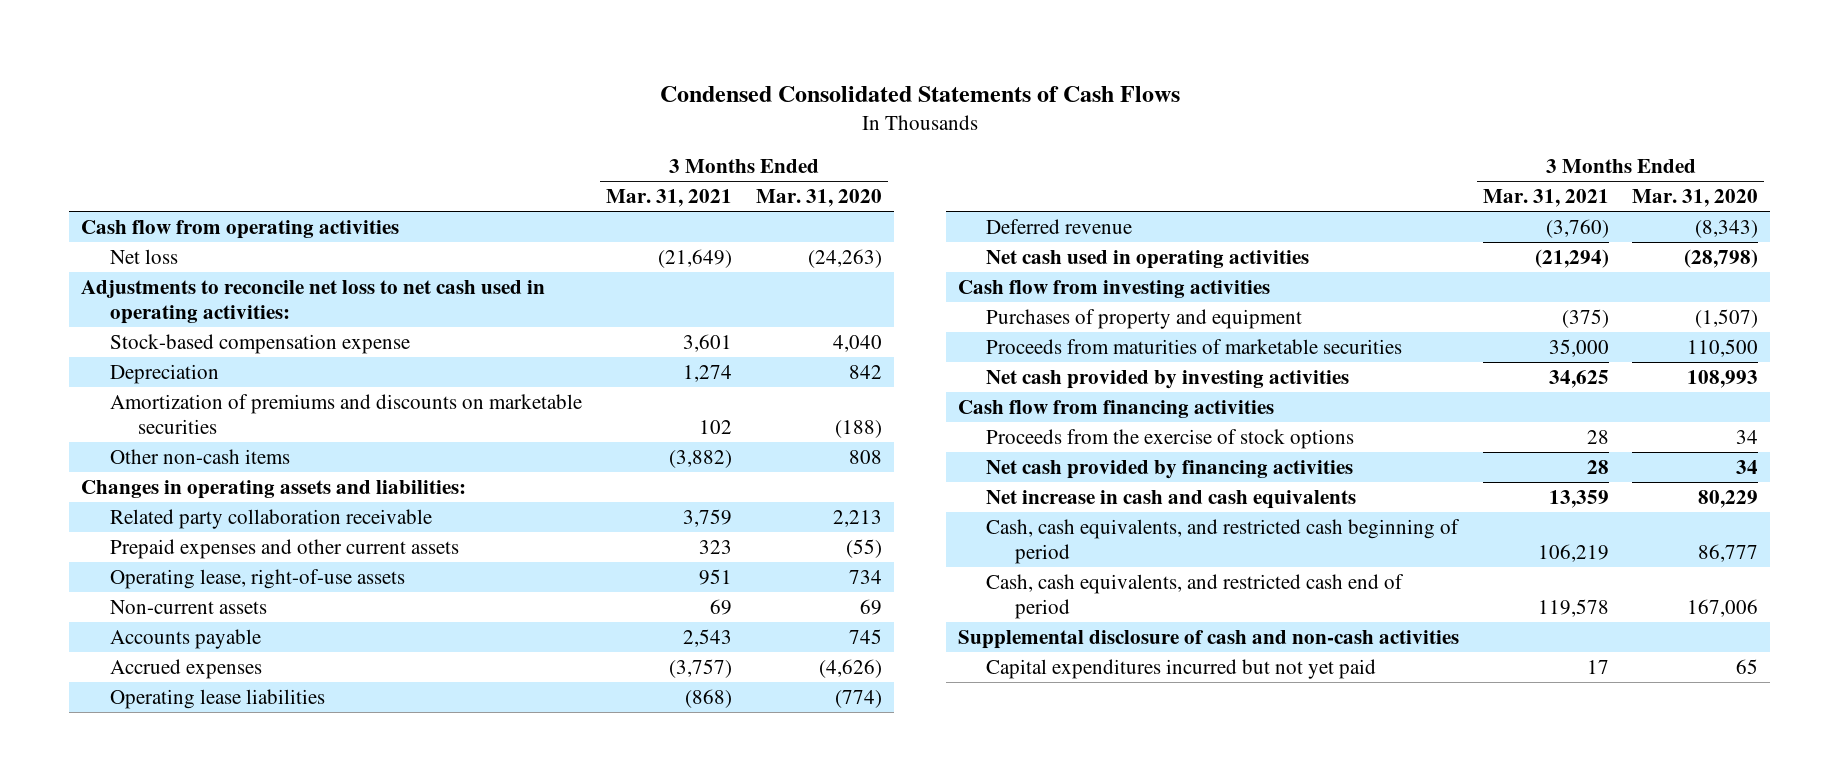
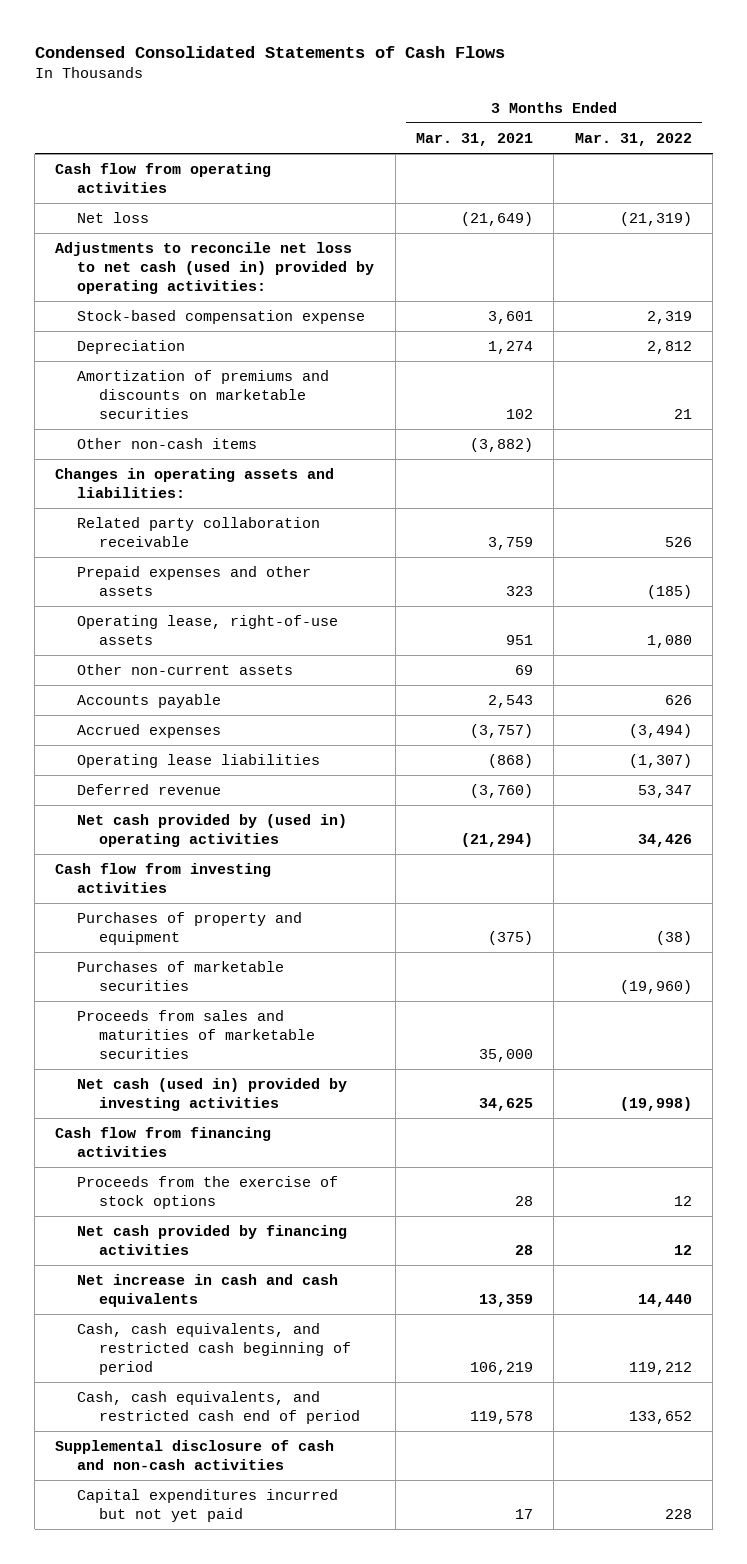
[755,189,882,208] Mar. 31, 2020 -> none
none -> [574,132,692,146] Mar. 31, 2022
[81,280,546,324] Adjustments to reconcile net loss to net cash used in operating activities: -> [55,242,375,295] Adjustments to reconcile net loss to net cash (used in) provided by operating activities:
[109,539,459,560] Prepaid expenses and other current assets -> [77,566,312,597] Prepaid expenses and other assets
[109,600,267,615] Non-current assets -> [77,664,294,676] Other non-current assets
[986,250,1310,270] Net cash used in operating activities -> [77,814,348,848] Net cash provided by (used in) operating activities
none -> [77,961,285,992] Purchases of marketable securities
[986,339,1403,355] Proceeds from maturities of marketable securities -> [77,1010,315,1060] Proceeds from sales and maturities of marketable securities
[986,370,1350,390] Net cash provided by investing activities -> [77,1078,348,1112] Net cash (used in) provided by investing activities

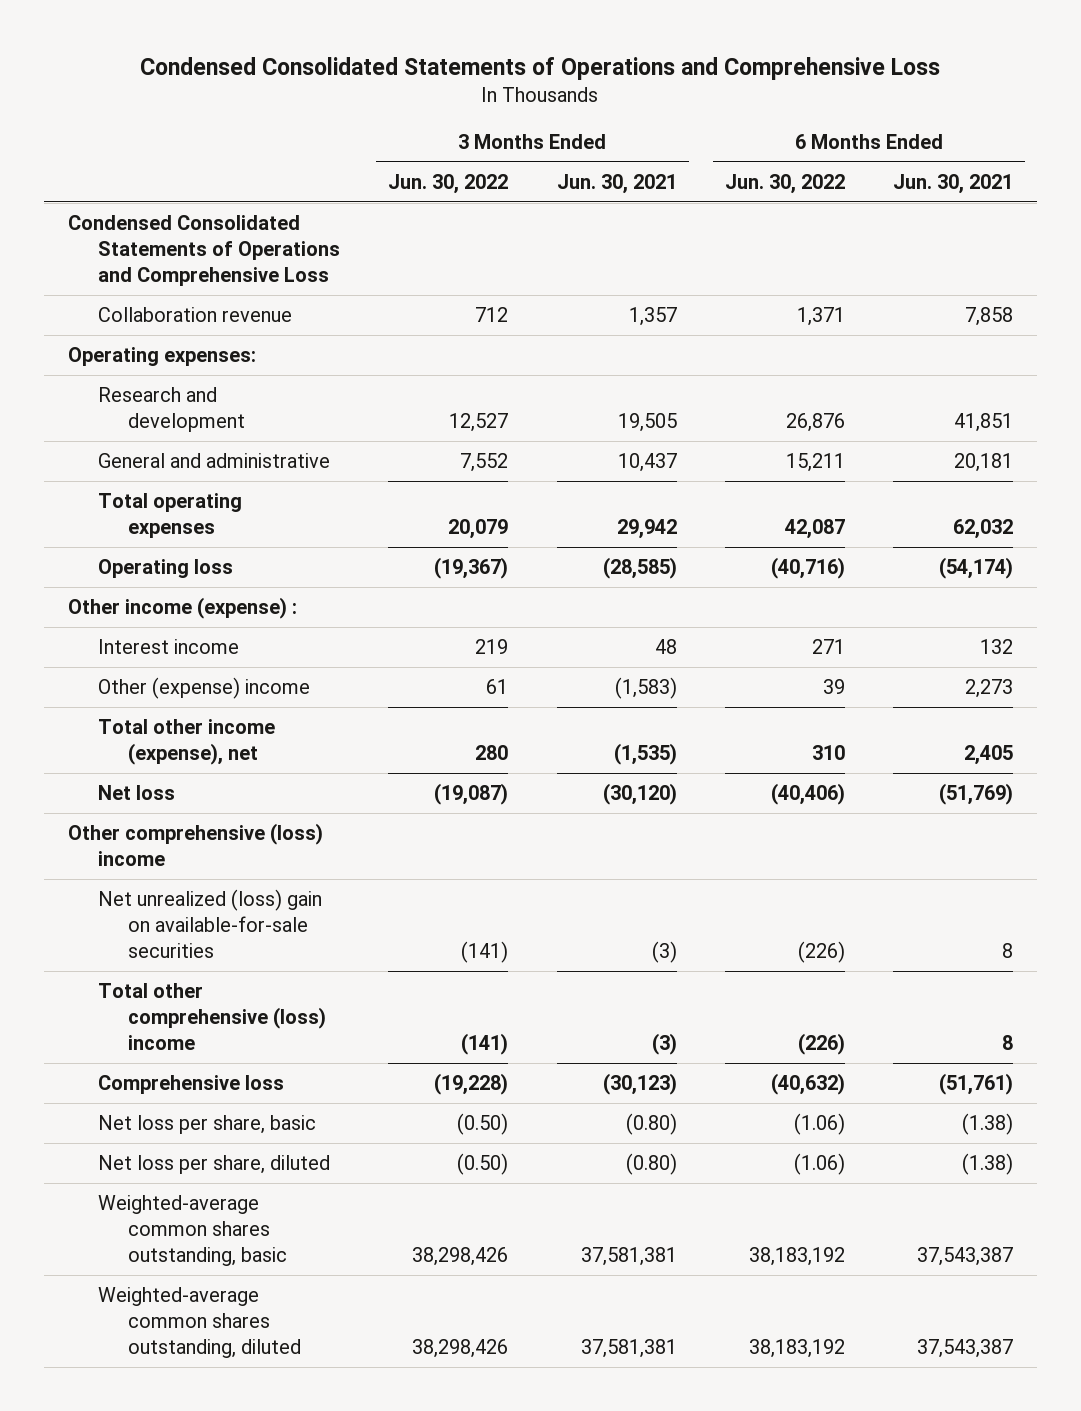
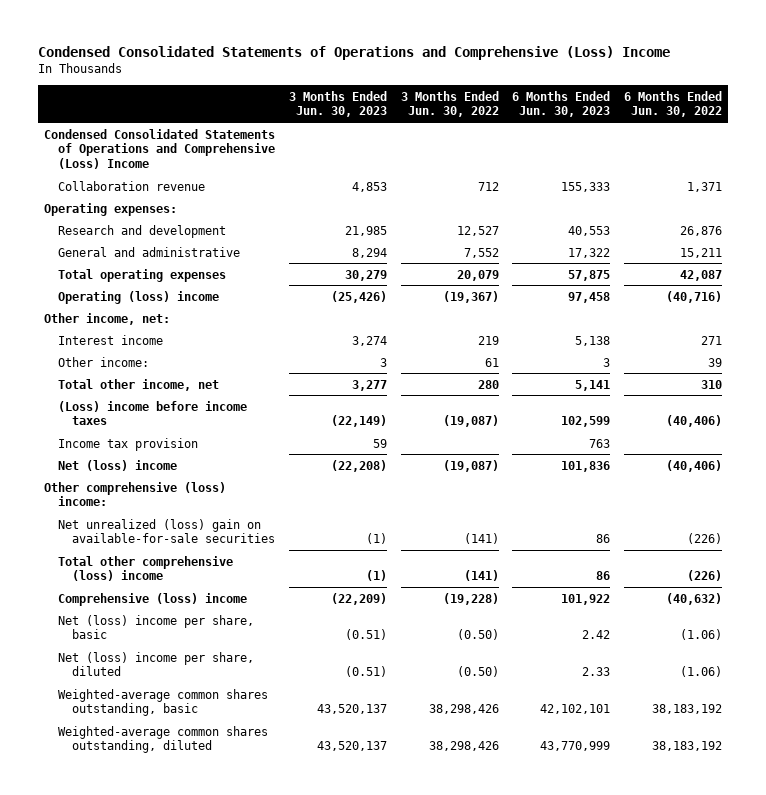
[140,56,941,80] Condensed Consolidated Statements of Operations and Comprehensive Loss -> [37,45,670,60] Condensed Consolidated Statements of Operations and Comprehensive (Loss) Income
[556,173,677,194] Jun. 30, 2021 -> none
[892,173,1013,194] Jun. 30, 2021 -> none
none -> [289,90,388,118] 3 Months Ended Jun. 30, 2023
none -> [512,90,611,118] 6 Months Ended Jun. 30, 2023
[67,215,341,287] Condensed Consolidated Statements of Operations and Comprehensive Loss -> [44,128,276,170] Condensed Consolidated Statements of Operations and Comprehensive (Loss) Income
[98,559,234,579] Operating loss -> [58,290,220,304] Operating (loss) income
[67,597,297,620] Other income (expense) : -> [44,312,171,325] Other income, net:
[98,677,311,700] Other (expense) income -> [58,356,150,367] Other income:
[98,719,276,766] Total other income (expense), net -> [58,378,220,391] Total other income, net
none -> [58,400,248,426] (Loss) income before income taxes
none -> [58,437,199,451] Income tax provision
[98,785,176,801] Net loss -> [58,459,178,471] Net (loss) income
[67,823,323,867] Other comprehensive (loss) income -> [44,481,227,507] Other comprehensive (loss) income:
[98,1075,285,1095] Comprehensive loss -> [58,592,248,606] Comprehensive (loss) income
[98,1115,317,1135] Net loss per share, basic -> [58,614,255,640] Net (loss) income per share, basic
[98,1155,331,1175] Net loss per share, diluted -> [58,651,255,677] Net (loss) income per share, diluted

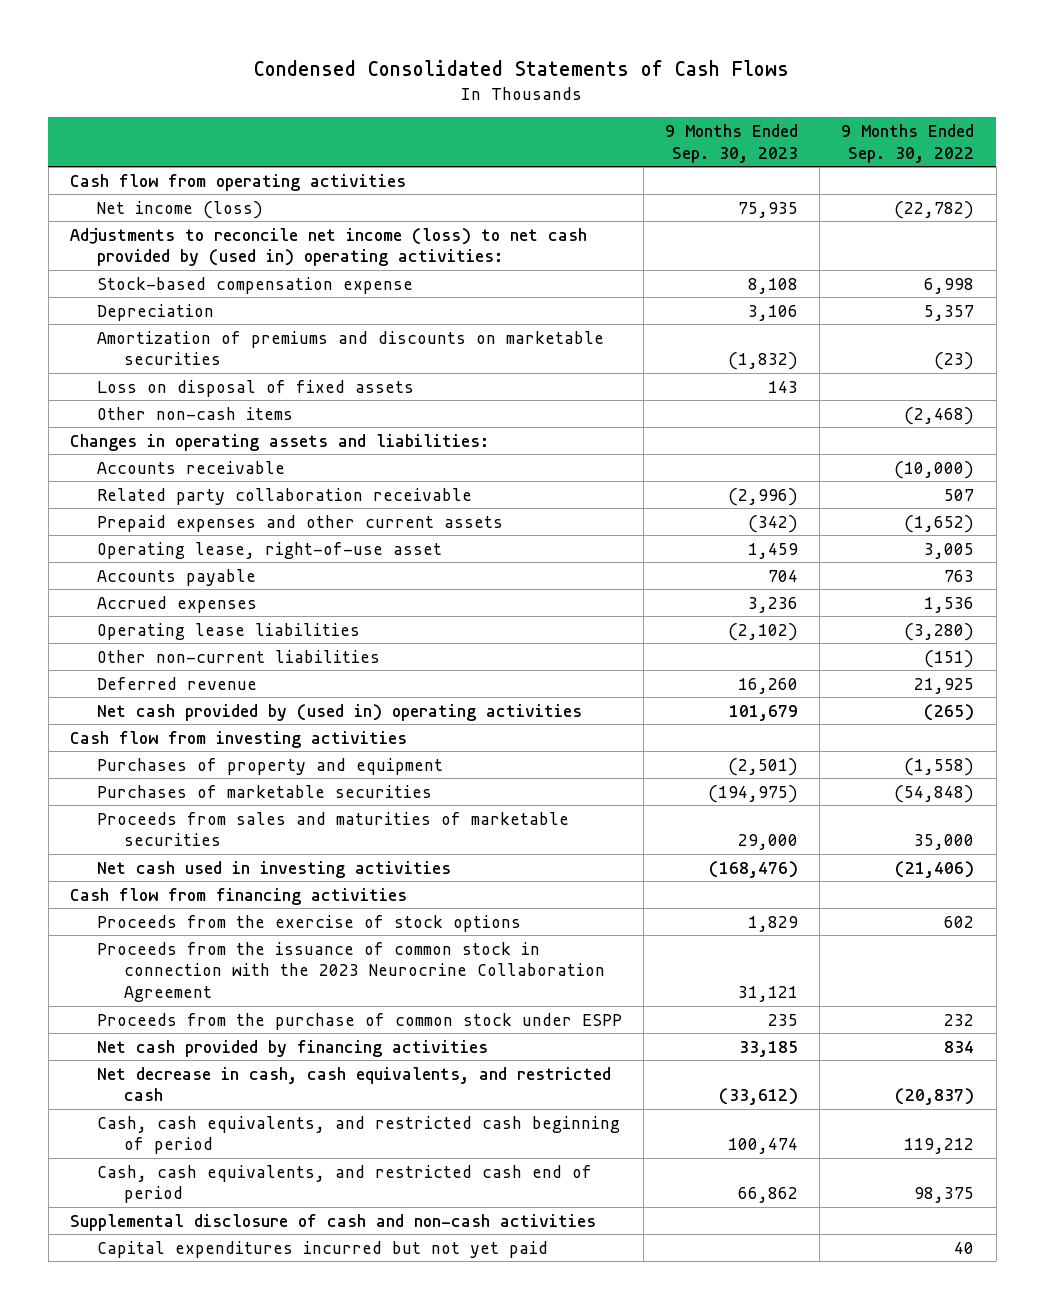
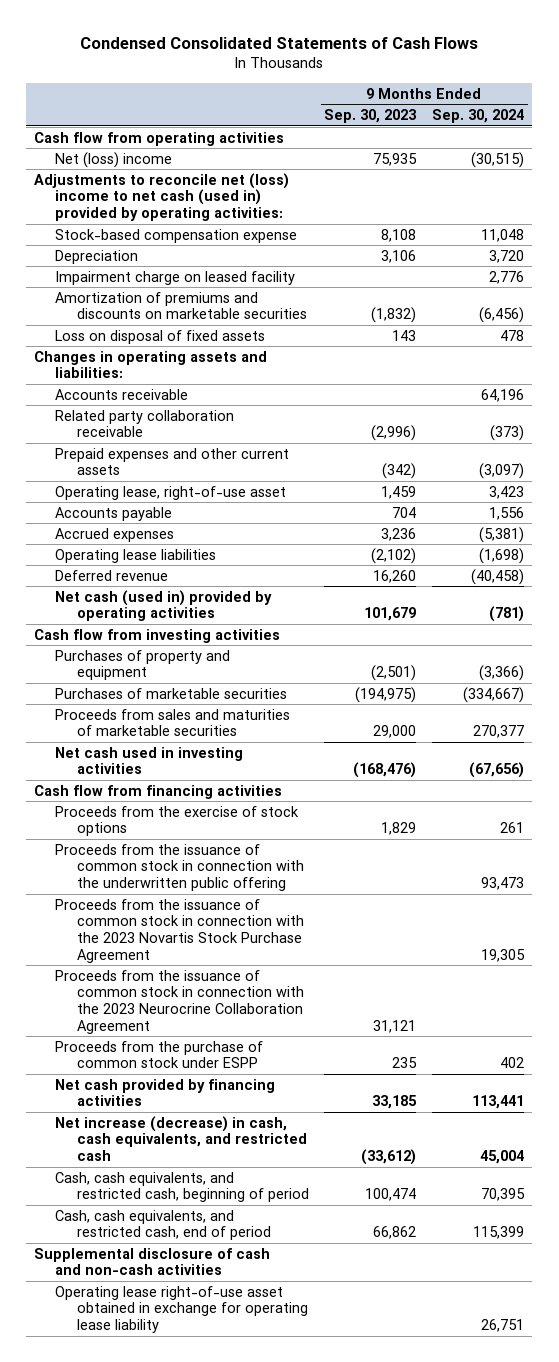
[841,124,975,163] 9 Months Ended Sep. 30, 2022 -> none
none -> [432,108,525,123] Sep. 30, 2024
[97,200,264,219] Net income (loss) -> [55,151,173,168] Net (loss) income
[69,227,587,267] Adjustments to reconcile net income (loss) to net cash provided by (used in) operating activities: -> [34,172,290,222] Adjustments to reconcile net (loss) income to net cash (used in) provided by operating activities:
none -> [55,270,296,285] Impairment charge on leased facility
[97,406,294,420] Other non-cash items -> none
[97,649,381,663] Other non-current liabilities -> none
[97,703,583,721] Net cash provided by (used in) operating activities -> [55,589,273,622] Net cash (used in) provided by operating activities
none -> [55,843,304,892] Proceeds from the issuance of common stock in connection with the underwritten public offering
none -> [55,898,304,963] Proceeds from the issuance of common stock in connection with the 2023 Novartis Stock Purchase Agreement
[97,1066,612,1102] Net decrease in cash, cash equivalents, and restricted cash -> [55,1115,307,1162] Net increase (decrease) in cash, cash equivalents, and restricted cash
[97,1115,621,1155] Cash, cash equivalents, and restricted cash beginning of period -> [55,1171,309,1203] Cash, cash equivalents, and restricted cash, beginning of period
[97,1164,593,1204] Cash, cash equivalents, and restricted cash end of period -> [55,1209,271,1241] Cash, cash equivalents, and restricted cash, end of period
[97,1240,549,1258] Capital expenditures incurred but not yet paid -> none
none -> [55,1285,308,1334] Operating lease right-of-use asset obtained in exchange for operating lease liability

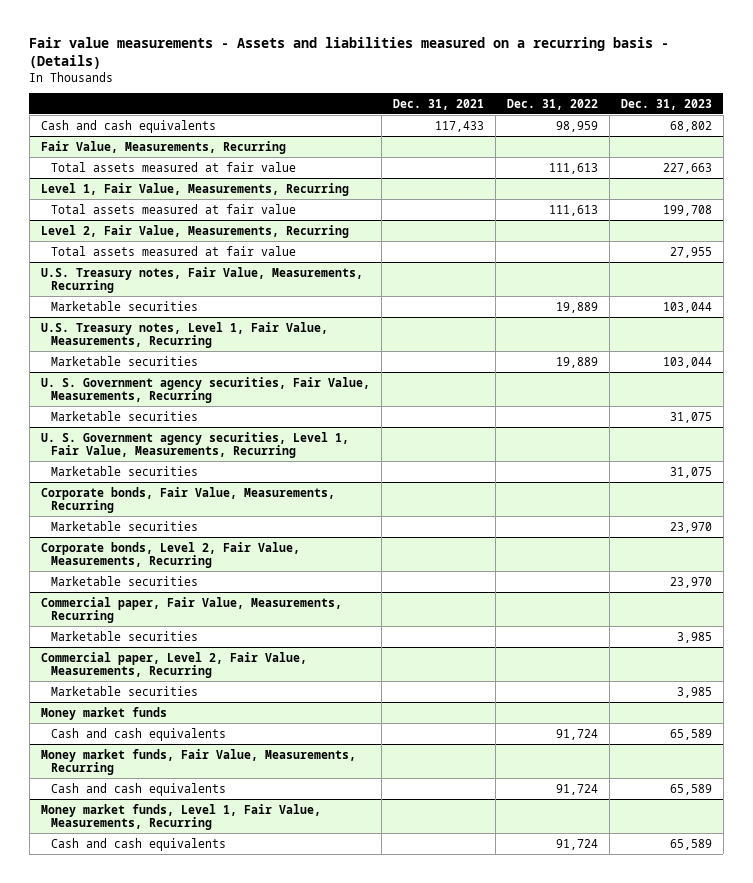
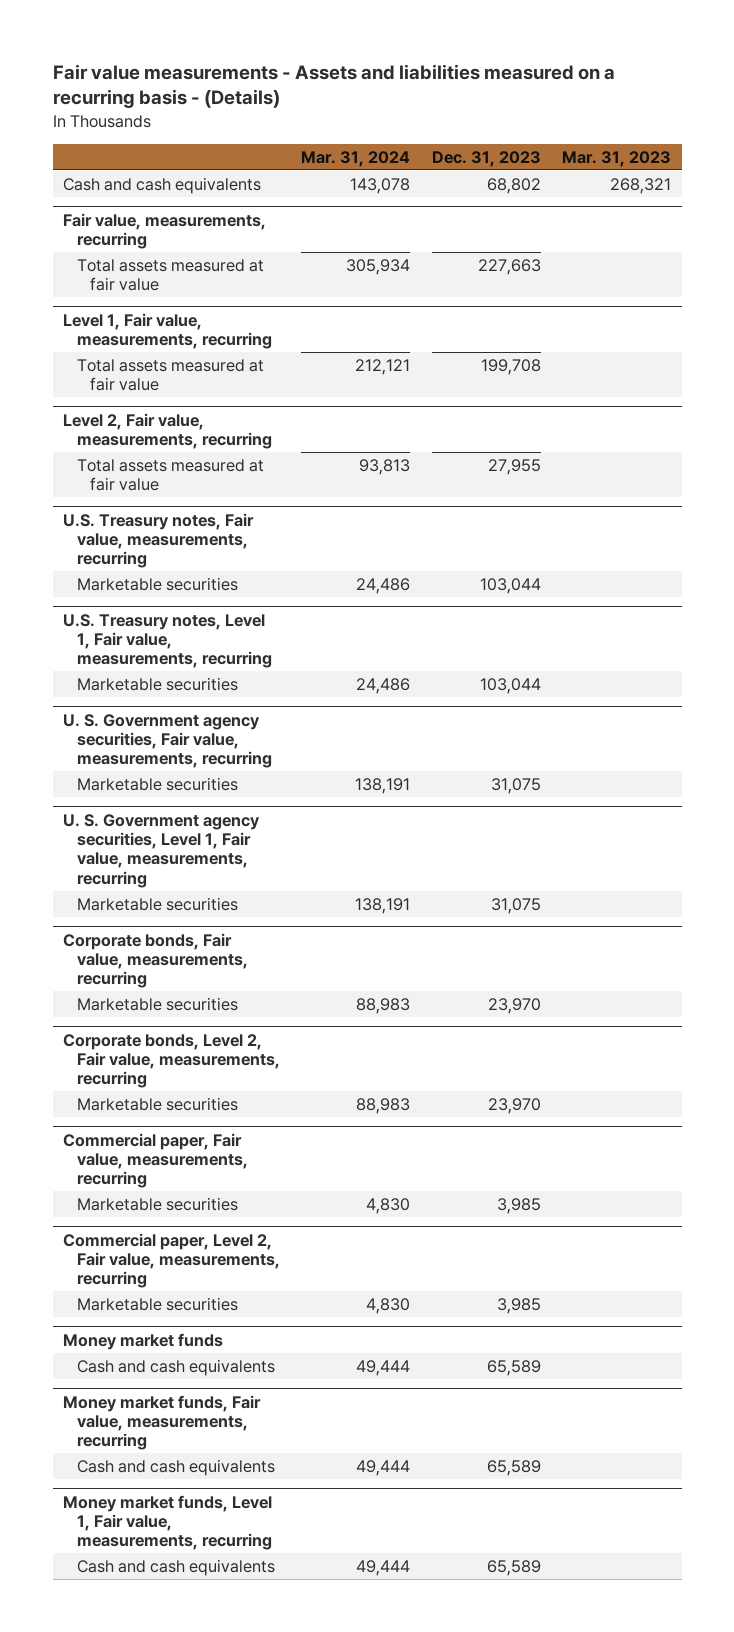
[392,98,484,110] Dec. 31, 2021 -> none
[506,98,598,110] Dec. 31, 2022 -> none
none -> [301,150,411,167] Mar. 31, 2024
none -> [562,150,672,167] Mar. 31, 2023
[40,140,286,154] Fair Value, Measurements, Recurring -> [63,212,267,249] Fair value, measurements, recurring
[40,182,349,196] Level 1, Fair Value, Measurements, Recurring -> [63,312,272,349] Level 1, Fair value, measurements, recurring
[40,224,349,238] Level 2, Fair Value, Measurements, Recurring -> [63,412,272,449] Level 2, Fair value, measurements, recurring
[40,266,363,294] U.S. Treasury notes, Fair Value, Measurements, Recurring -> [63,512,255,569] U.S. Treasury notes, Fair value, measurements, recurring
[40,321,328,349] U.S. Treasury notes, Level 1, Fair Value, Measurements, Recurring -> [63,613,272,669] U.S. Treasury notes, Level 1, Fair value, measurements, recurring
[40,376,370,404] U. S. Government agency securities, Fair Value, Measurements, Recurring -> [63,713,272,769] U. S. Government agency securities, Fair value, measurements, recurring
[40,431,349,459] U. S. Government agency securities, Level 1, Fair Value, Measurements, Recurring -> [63,813,261,888] U. S. Government agency securities, Level 1, Fair value, measurements, recurring
[40,486,335,514] Corporate bonds, Fair Value, Measurements, Recurring -> [63,932,248,989] Corporate bonds, Fair value, measurements, recurring
[40,541,300,569] Corporate bonds, Level 2, Fair Value, Measurements, Recurring -> [63,1033,280,1089] Corporate bonds, Level 2, Fair value, measurements, recurring
[40,596,342,624] Commercial paper, Fair Value, Measurements, Recurring -> [63,1132,248,1189] Commercial paper, Fair value, measurements, recurring
[40,651,307,679] Commercial paper, Level 2, Fair Value, Measurements, Recurring -> [63,1232,280,1289] Commercial paper, Level 2, Fair value, measurements, recurring
[40,748,356,776] Money market funds, Fair Value, Measurements, Recurring -> [63,1394,262,1451] Money market funds, Fair value, measurements, recurring
[40,803,321,831] Money market funds, Level 1, Fair Value, Measurements, Recurring -> [63,1494,273,1551] Money market funds, Level 1, Fair value, measurements, recurring

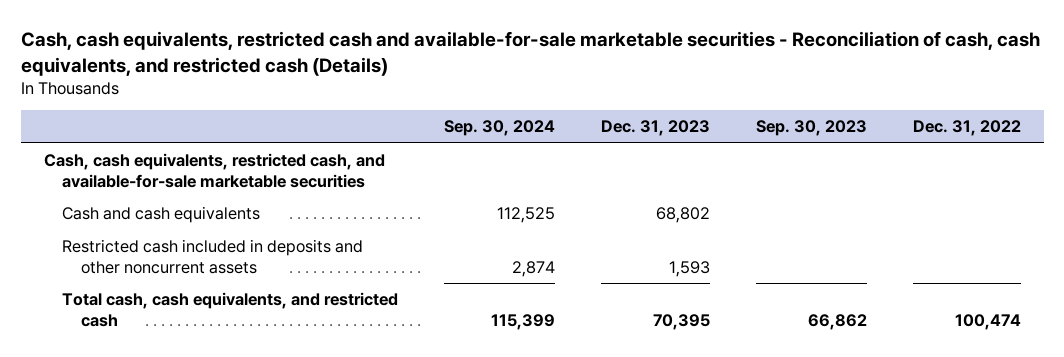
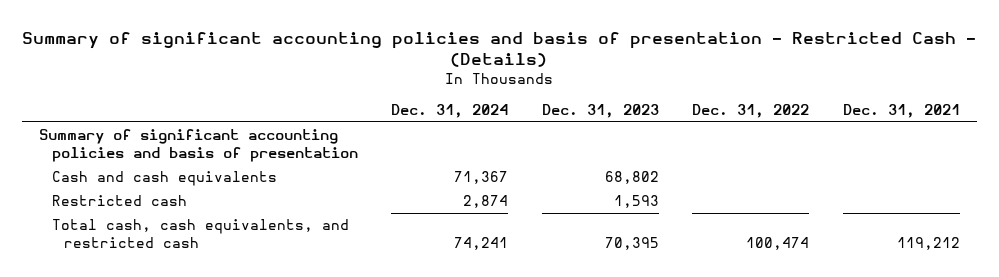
[20,31,1040,76] Cash, cash equivalents, restricted cash and available-for-sale marketable securities - Reconciliation of cash, cash equivalents, and restricted cash (Details) -> [22,31,977,68] Summary of significant accounting policies and basis of presentation - Restricted Cash - (Details)
[444,120,556,137] Sep. 30, 2024 -> none
[755,120,867,137] Sep. 30, 2023 -> none
none -> [391,103,509,118] Dec. 31, 2024
none -> [842,103,960,118] Dec. 31, 2021
[43,153,385,188] Cash, cash equivalents, restricted cash, and available-for-sale marketable securities -> none
none -> [38,129,358,163] Summary of significant accounting policies and basis of presentation
[62,239,364,274] Restricted cash included in deposits and other noncurrent assets -> [51,195,187,207] Restricted cash

